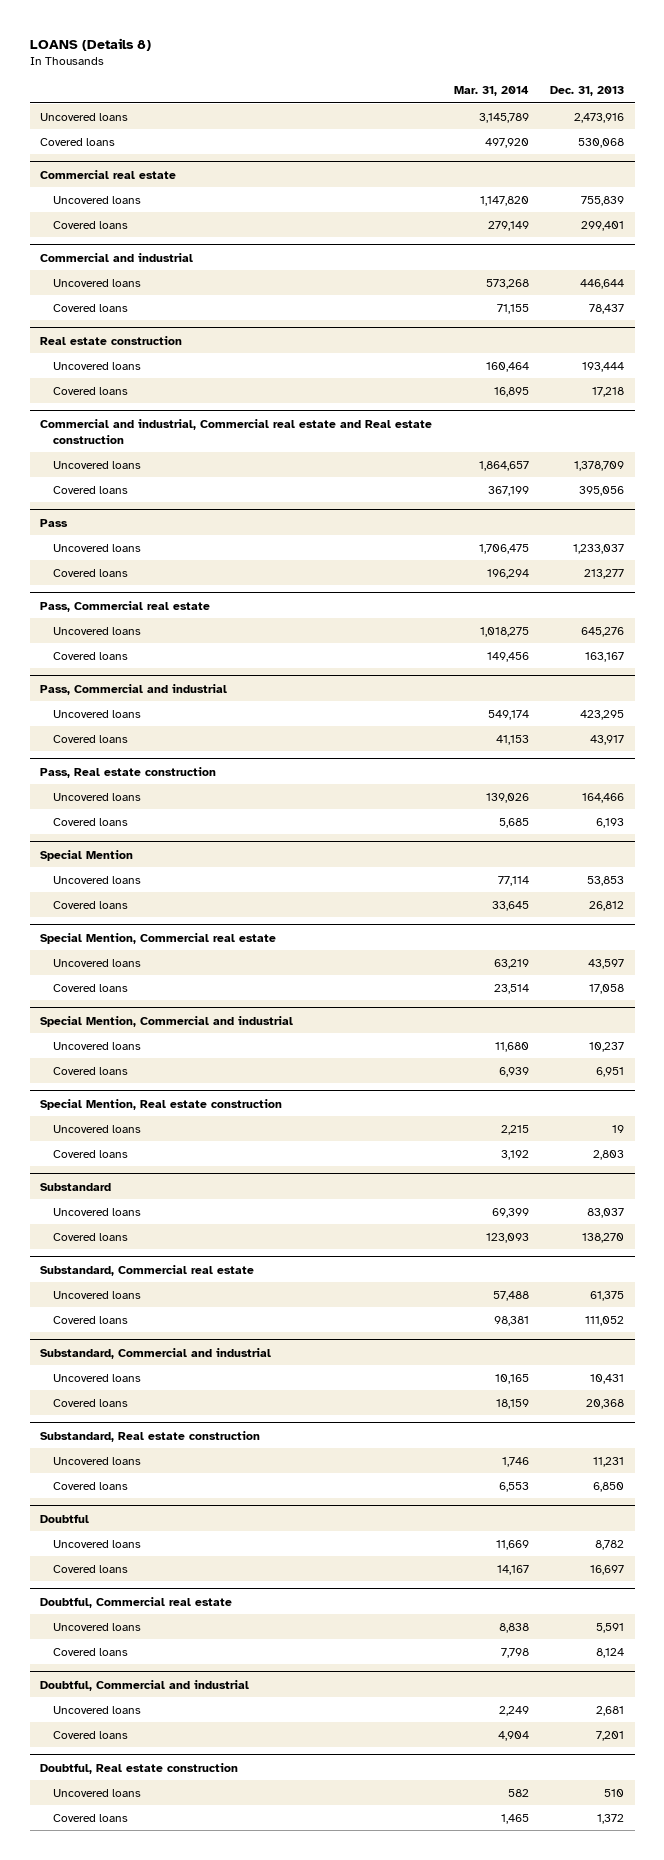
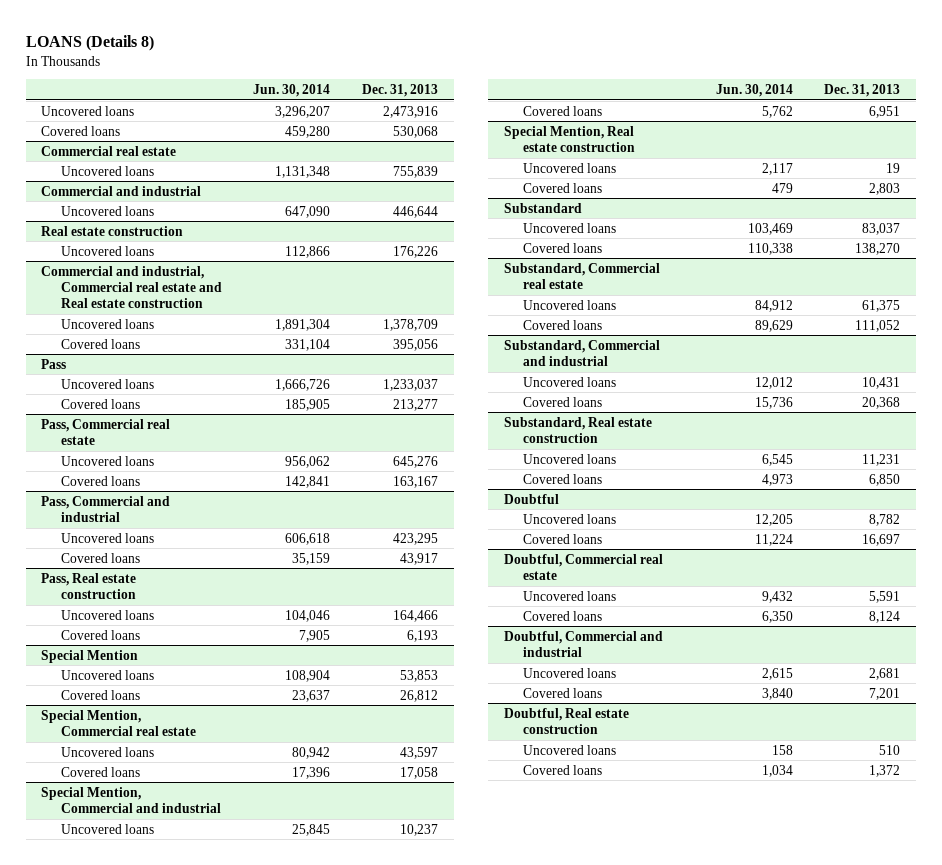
[453,86,529,97] Mar. 31, 2014 -> none
none -> [253,83,331,97] Jun. 30, 2014
[53,220,129,229] Covered loans -> none
[53,303,129,312] Covered loans -> none
[53,386,129,395] Covered loans -> none
[582,361,625,372] 193,444 -> [393,245,439,258] 176,226

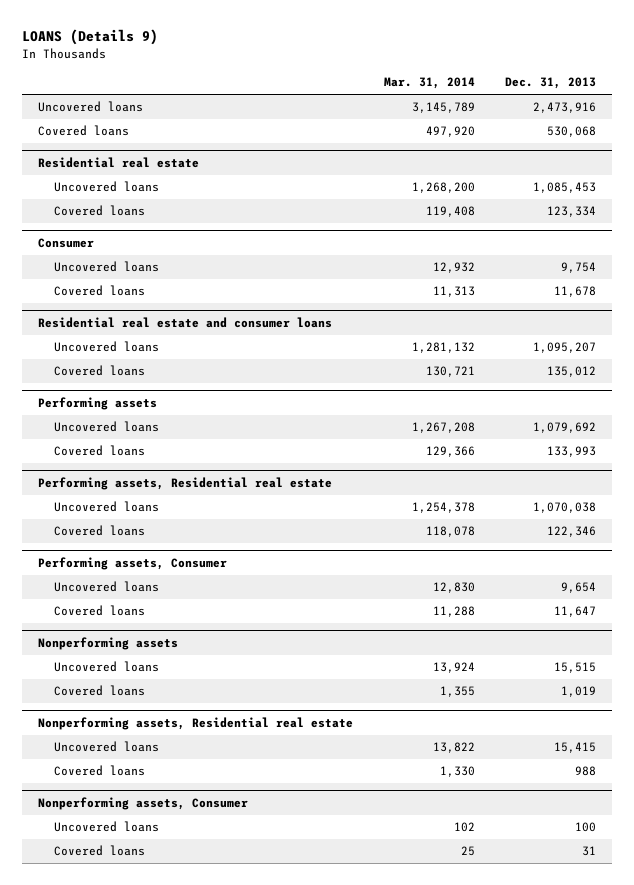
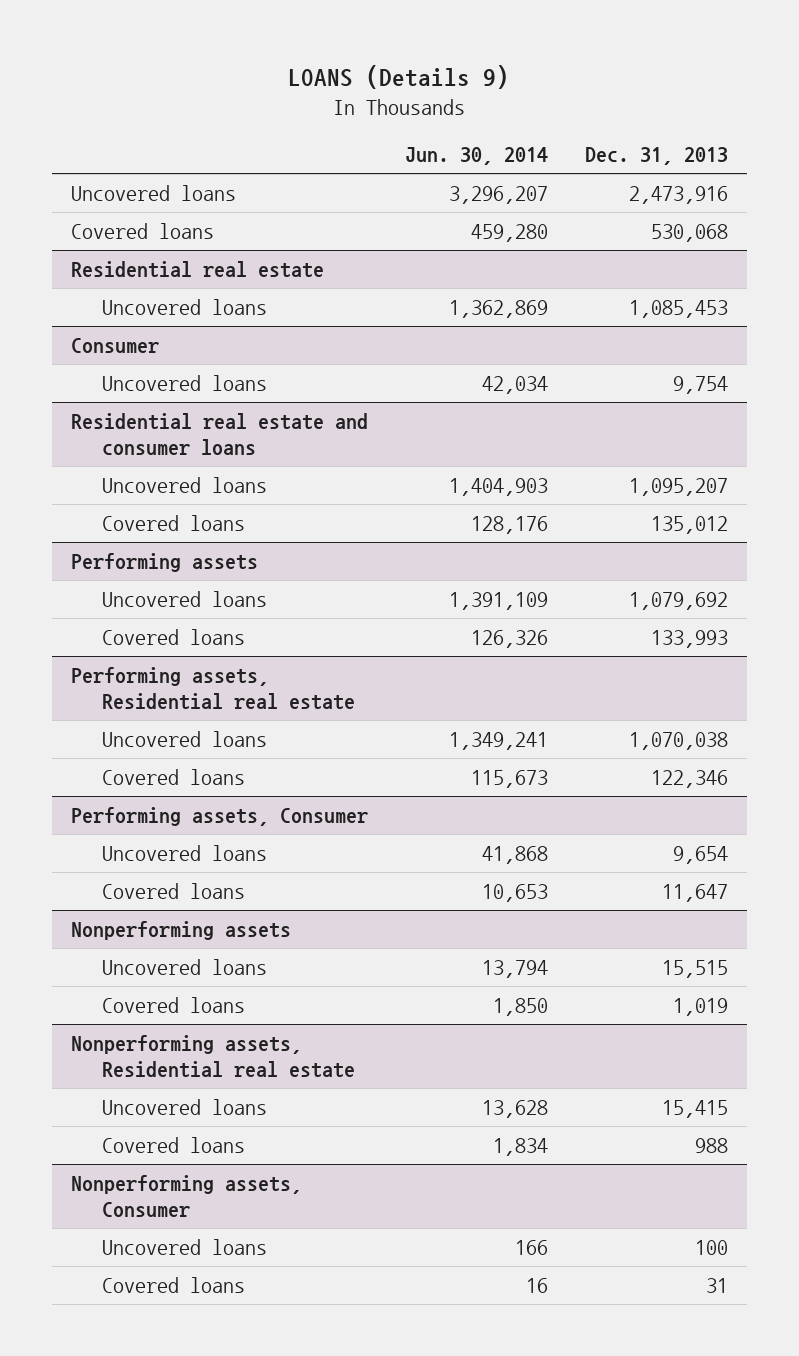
[383,77,475,90] Mar. 31, 2014 -> none
none -> [404,147,548,166] Jun. 30, 2014
[53,205,145,217] Covered loans -> none
[53,285,145,297] Covered loans -> none

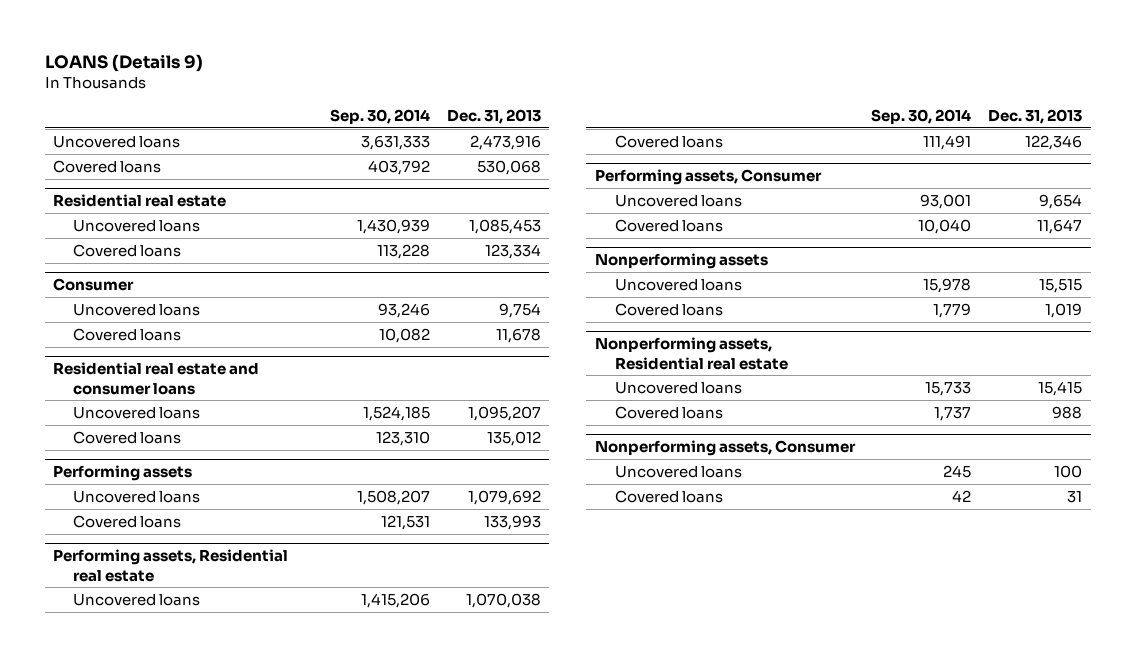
[404,147,548,166] Jun. 30, 2014 -> none
none -> [329,108,430,124] Sep. 30, 2014
none -> [73,243,182,257] Covered loans
none -> [73,327,182,341] Covered loans

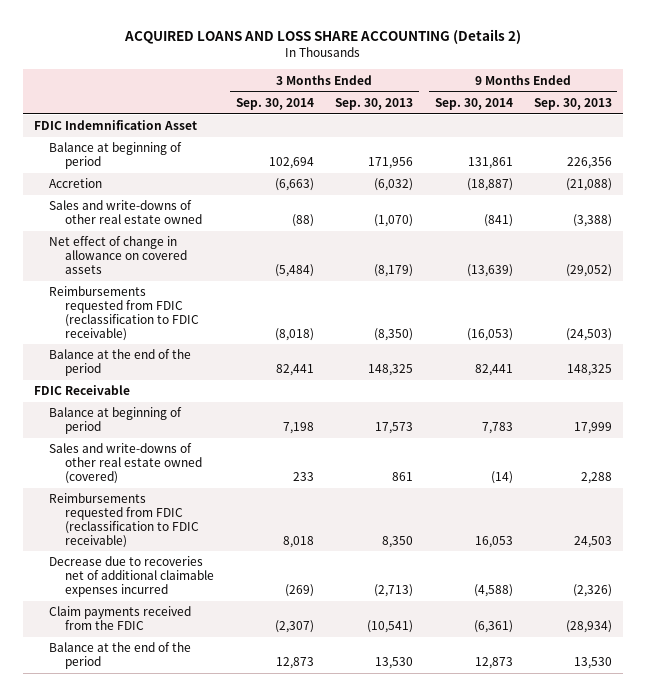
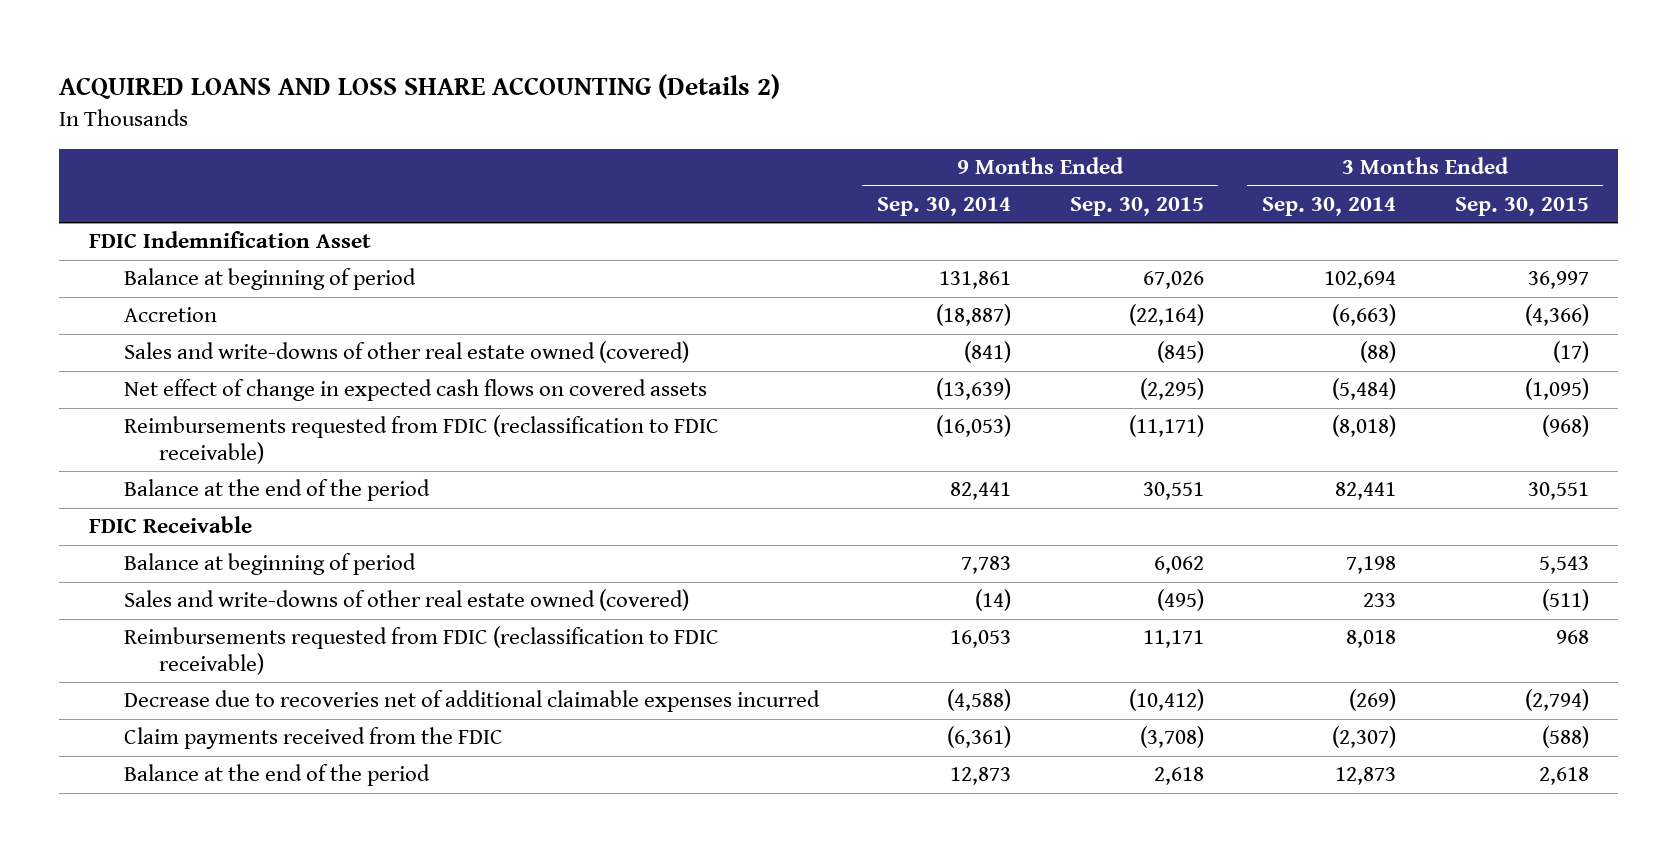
[335,97,414,110] Sep. 30, 2013 -> none
[534,97,613,110] Sep. 30, 2013 -> none
none -> [1069,197,1204,217] Sep. 30, 2015
none -> [1454,197,1589,217] Sep. 30, 2015
[49,200,203,225] Sales and write-downs of other real estate owned -> [123,341,689,364] Sales and write-downs of other real estate owned (covered)
[49,236,188,274] Net effect of change in allowance on covered assets -> [123,379,707,402] Net effect of change in expected cash flows on covered assets

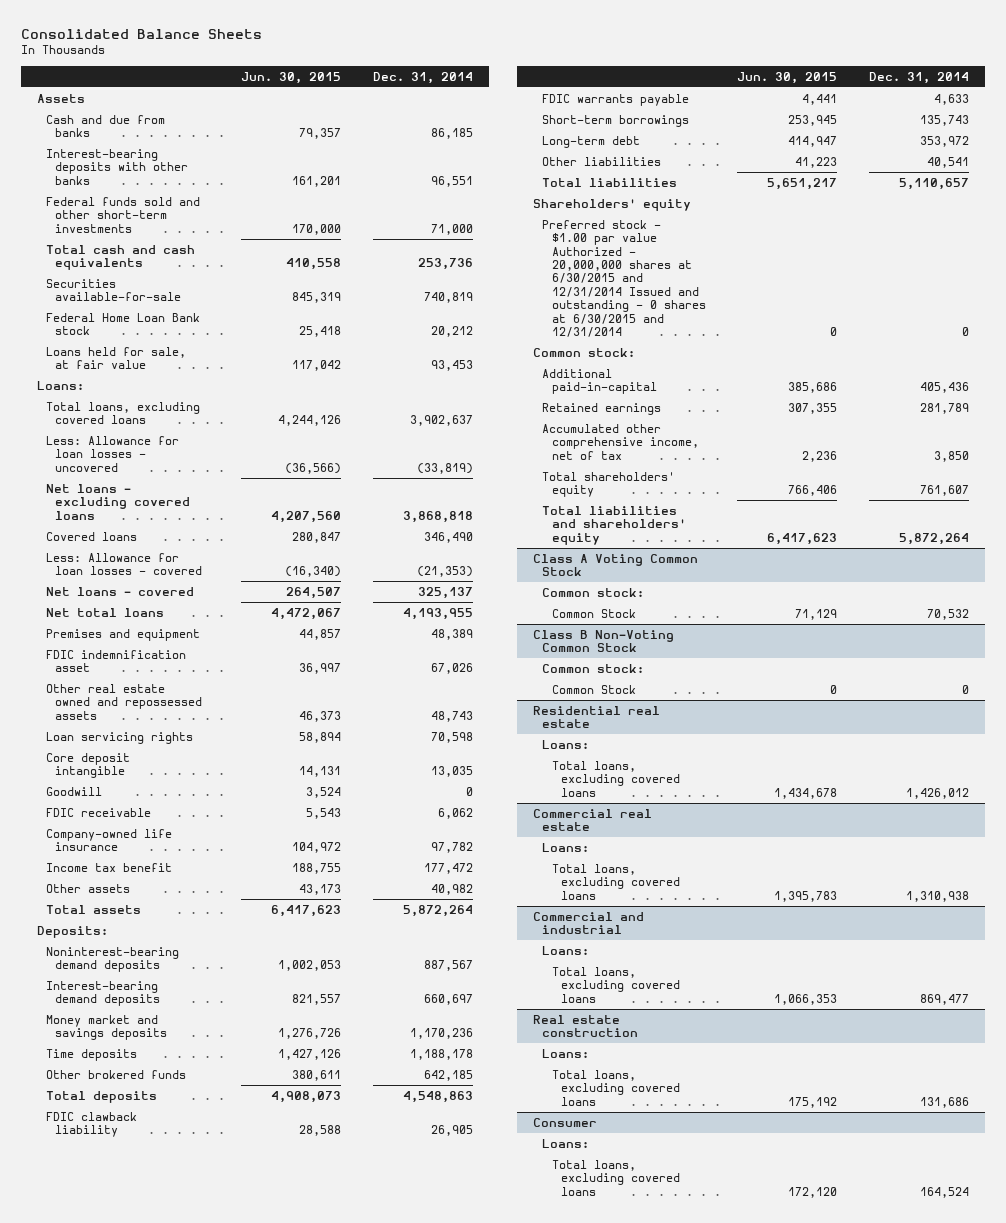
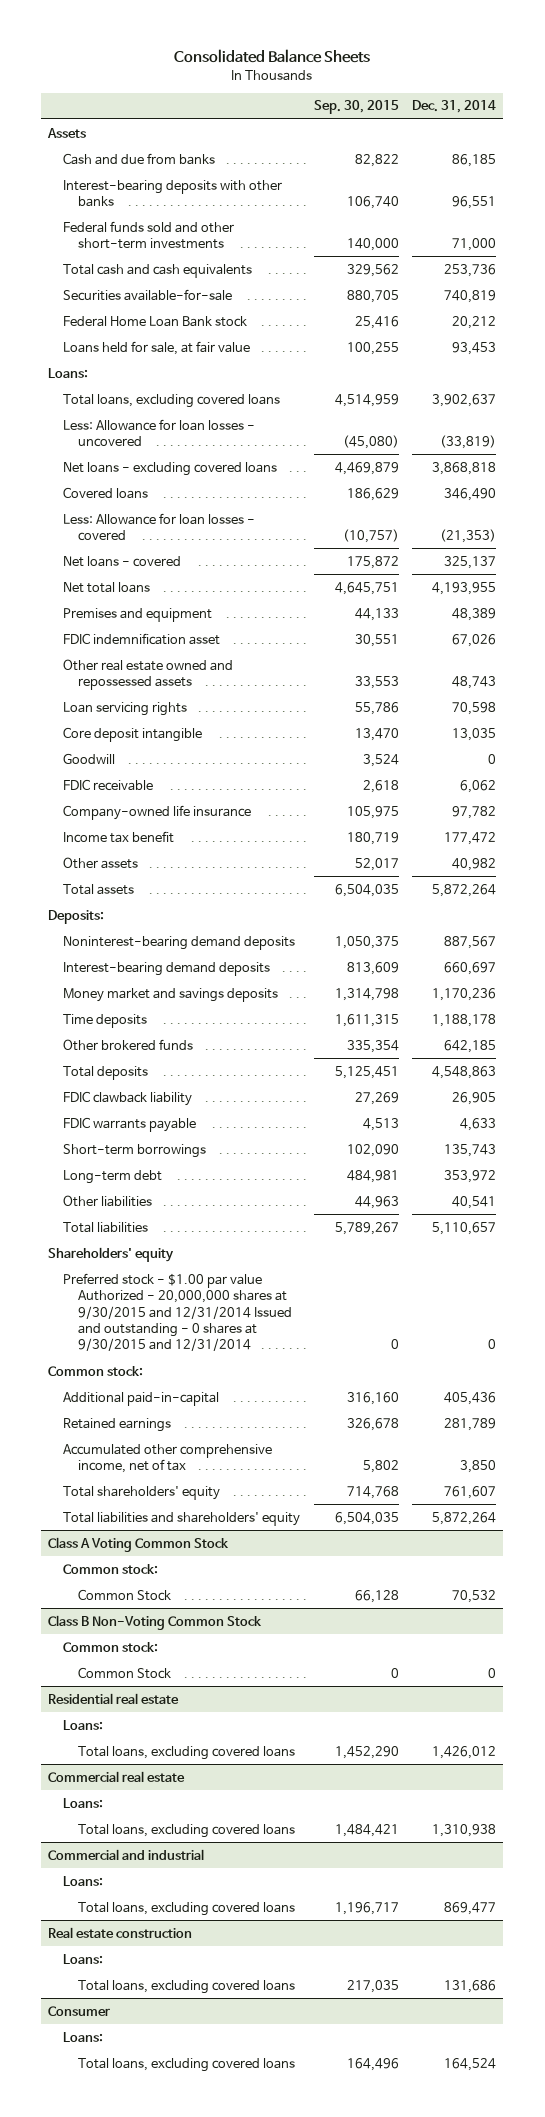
[241,71,342,84] Jun. 30, 2015 -> none
none -> [313,100,399,115] Sep. 30, 2015
[542,219,706,338] Preferred stock - $1.00 par value Authorized - 20,000,000 shares at 6/30/2015 and 12/31/2014 Issued and outstanding - 0 shares at 6/30/2015 and 12/31/2014 -> [62,1272,292,1352] Preferred stock - $1.00 par value Authorized - 20,000,000 shares at 9/30/2015 and 12/31/2014 Issued and outstanding - 0 shares at 9/30/2015 and 12/31/2014

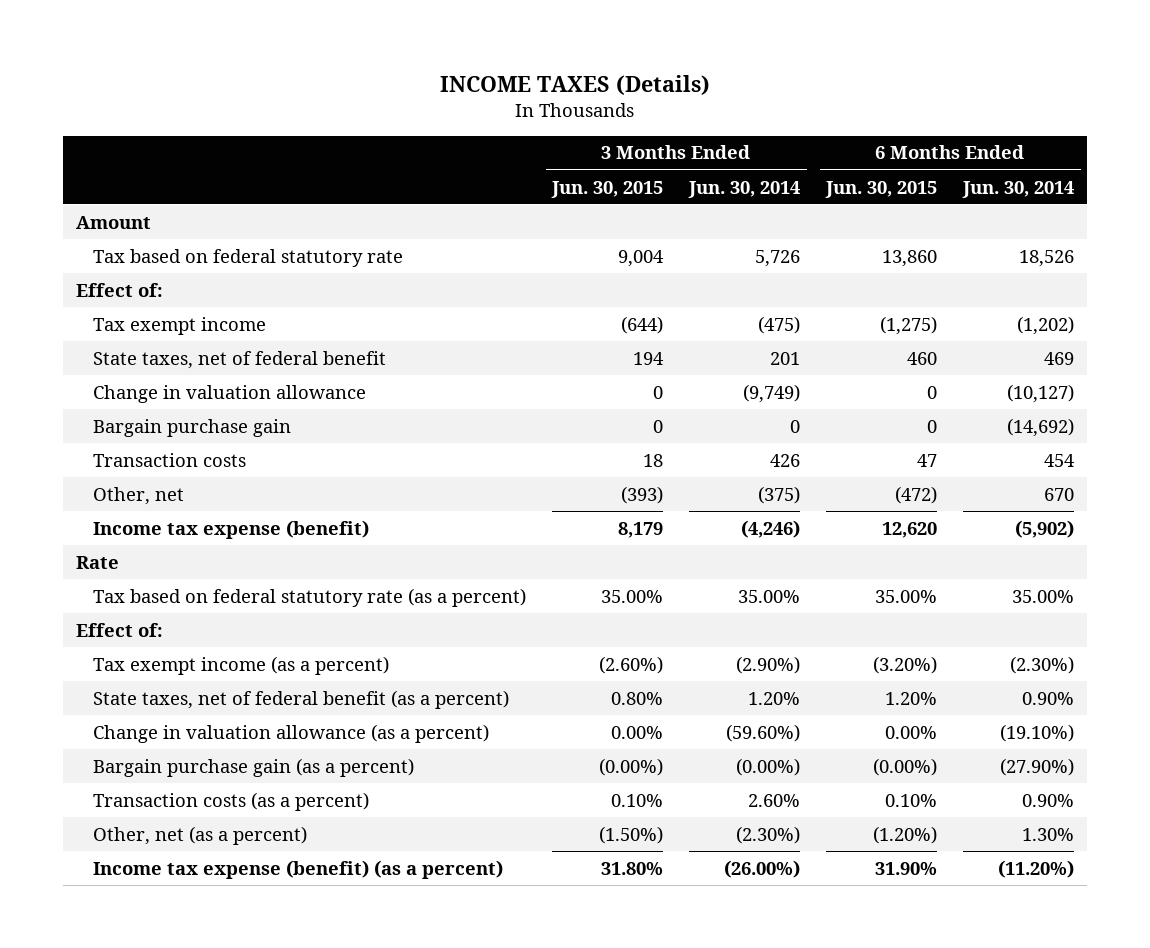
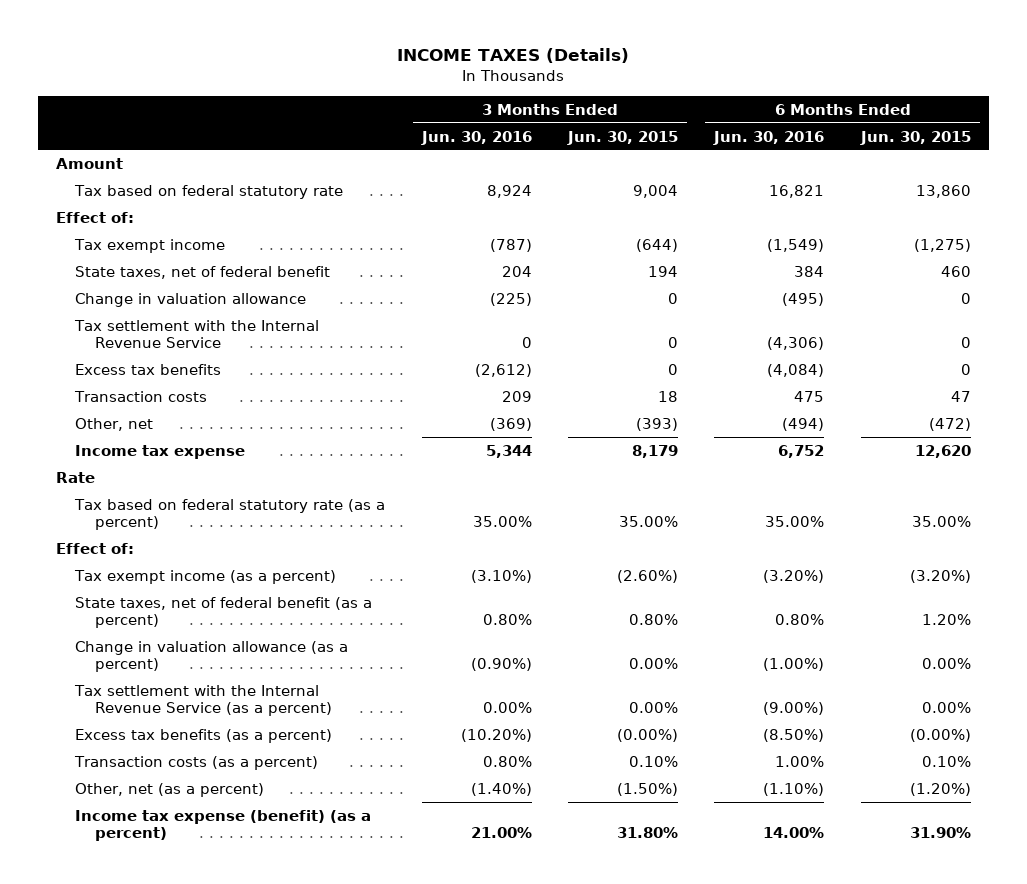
[688,180,801,198] Jun. 30, 2014 -> none
[962,180,1075,198] Jun. 30, 2014 -> none
none -> [420,130,532,145] Jun. 30, 2016
none -> [713,130,825,145] Jun. 30, 2016
[93,418,292,437] Bargain purchase gain -> none
none -> [74,319,320,348] Tax settlement with the Internal Revenue Service
none -> [75,363,222,375] Excess tax benefits
[93,519,370,539] Income tax expense (benefit) -> [75,444,246,459] Income tax expense
[93,757,415,777] Bargain purchase gain (as a percent) -> none
none -> [74,684,332,716] Tax settlement with the Internal Revenue Service (as a percent)
none -> [75,728,333,743] Excess tax benefits (as a percent)

